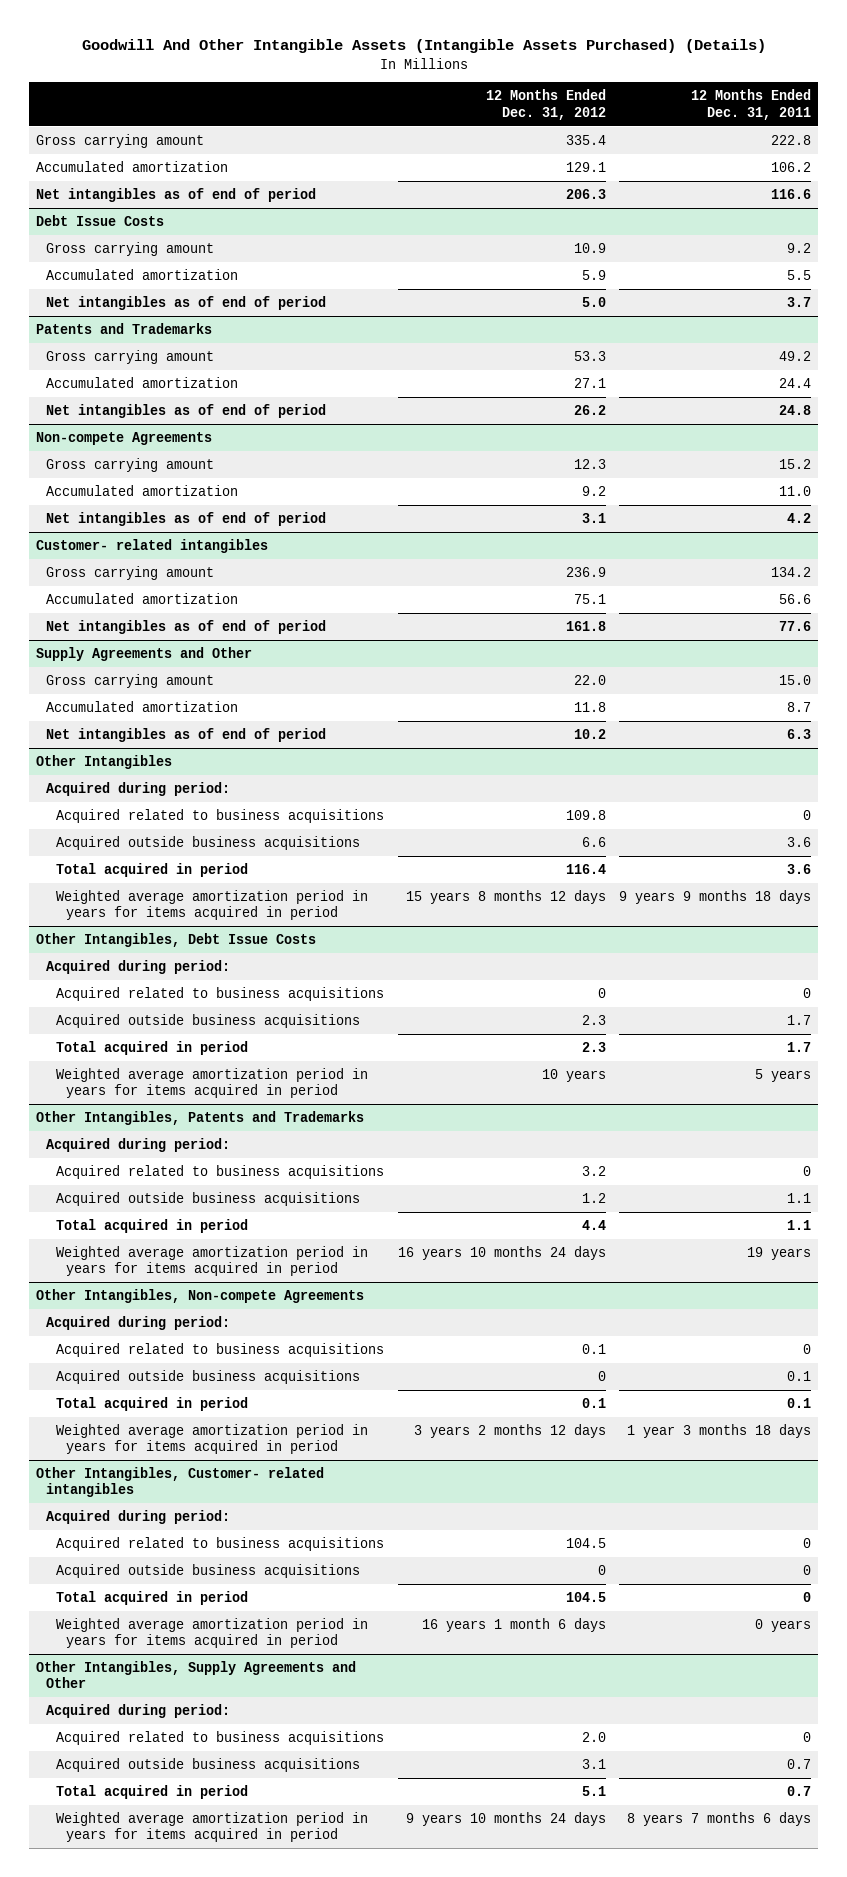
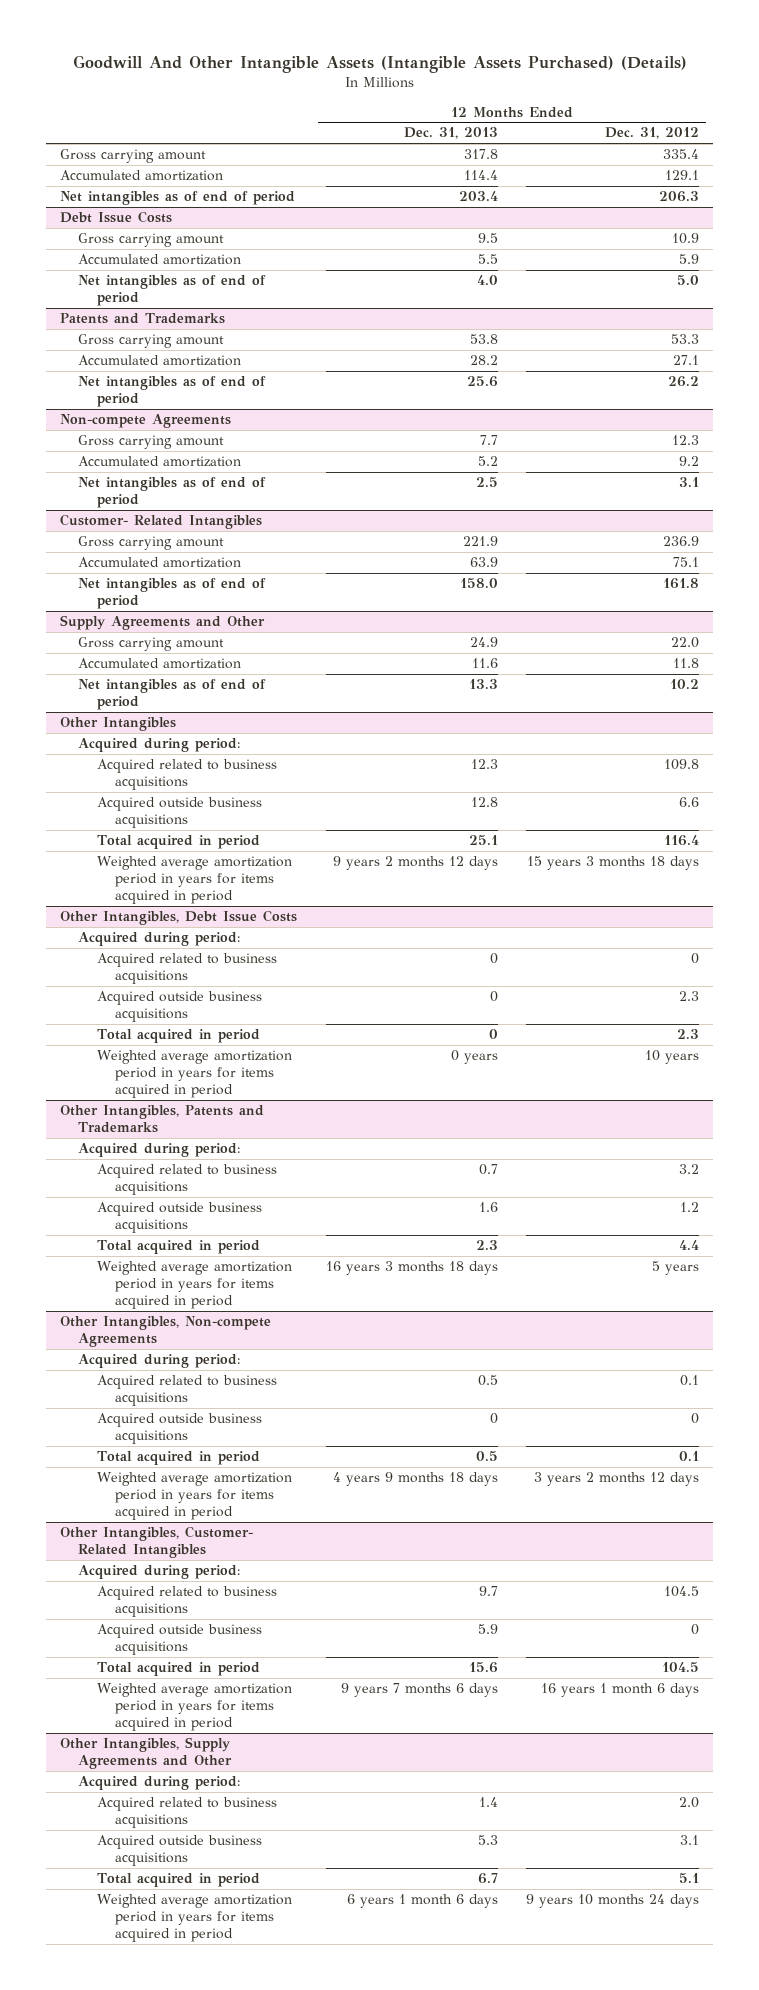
[691,89,812,120] 12 Months Ended Dec. 31, 2011 -> none
none -> [403,127,498,140] Dec. 31, 2013
[36,538,269,553] Customer- related intangibles -> [60,514,263,530] Customer- Related Intangibles
[405,889,606,904] 15 years 8 months 12 days -> [526,856,699,871] 15 years 3 months 18 days
[397,1245,606,1260] 16 years 10 months 24 days -> [651,1261,699,1276] 5 years
[36,1466,325,1498] Other Intangibles, Customer- related intangibles -> [60,1526,254,1559] Other Intangibles, Customer- Related Intangibles

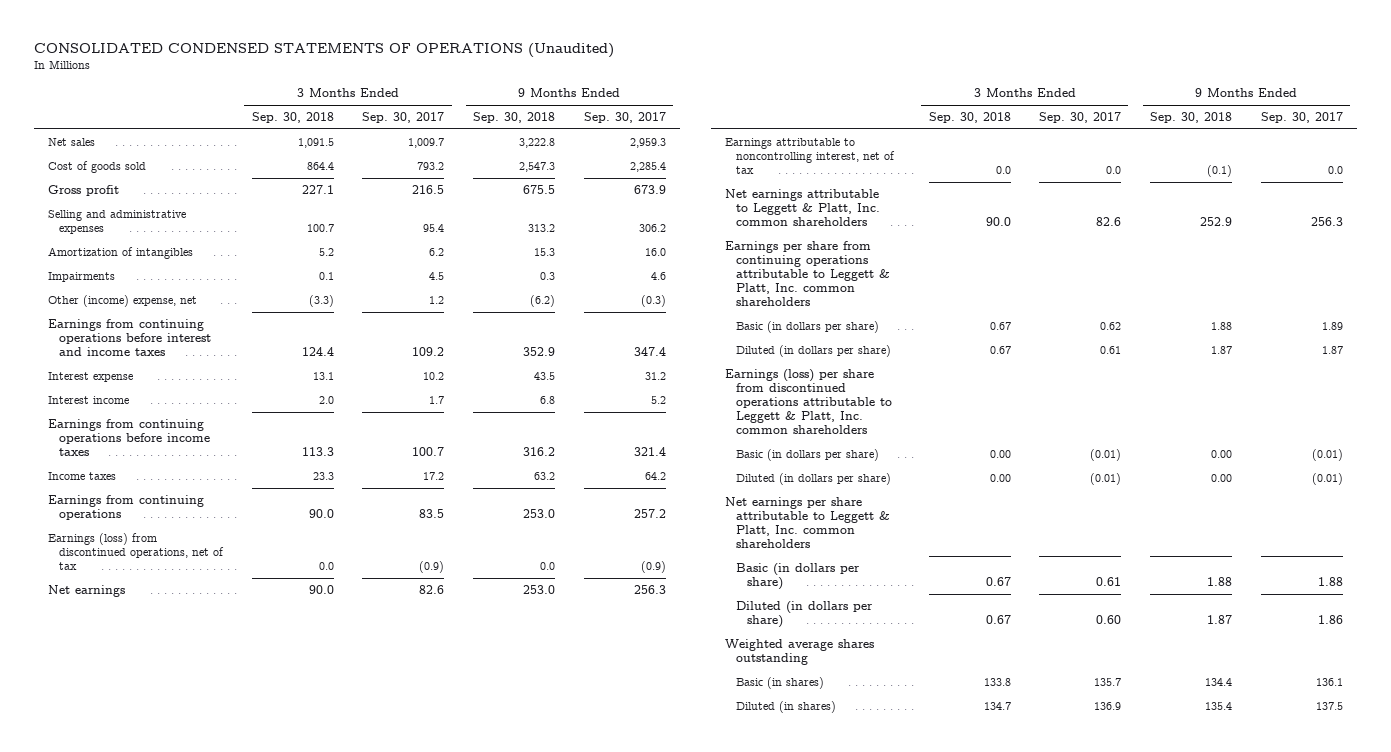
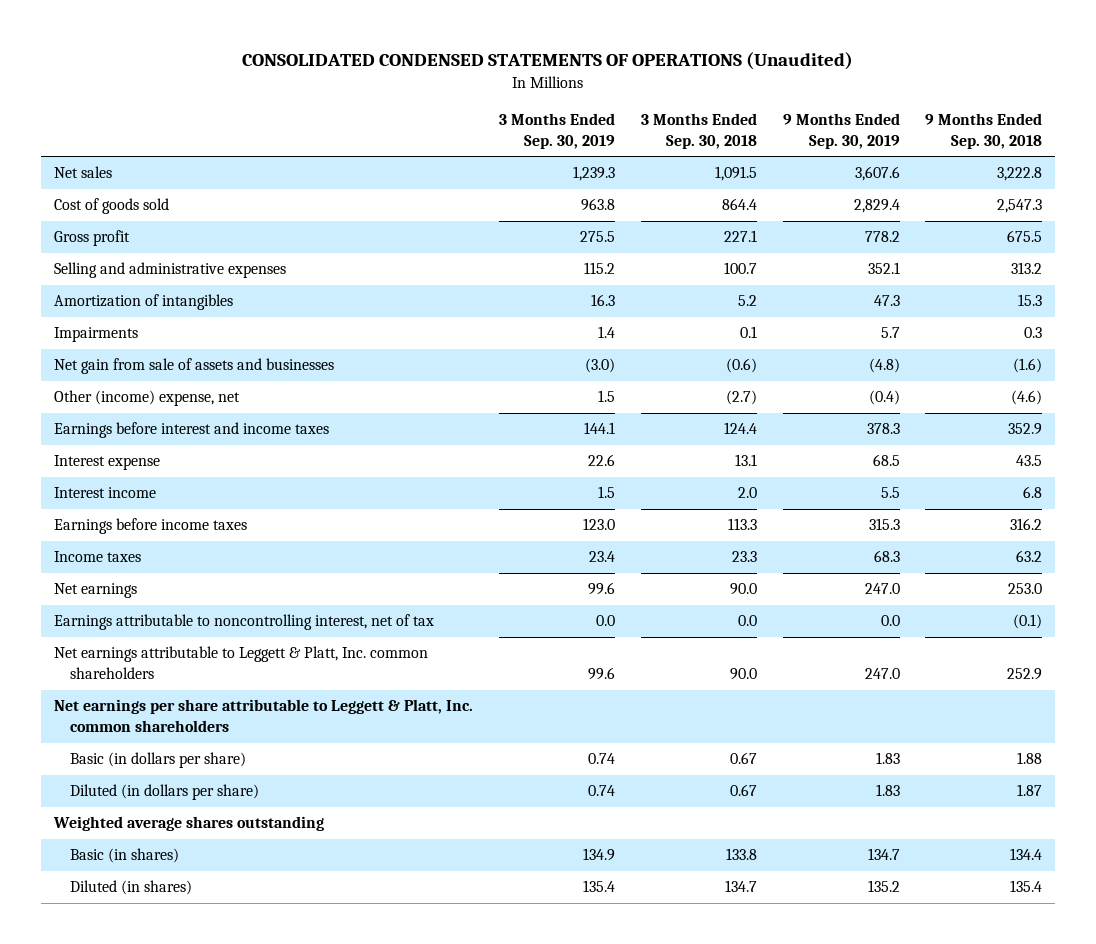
[362,111,445,123] Sep. 30, 2017 -> none
[583,111,666,123] Sep. 30, 2017 -> none
none -> [498,113,615,149] 3 Months Ended Sep. 30, 2019
none -> [782,113,900,149] 9 Months Ended Sep. 30, 2019
none -> [53,358,334,375] Net gain from sale of assets and businesses
[308,294,334,307] (3.3) -> [725,390,757,406] (2.7)
[530,294,556,307] (6.2) -> [1011,390,1043,406] (4.6)
[48,318,211,357] Earnings from continuing operations before interest and income taxes -> [53,422,329,439] Earnings before interest and income taxes
[48,418,210,457] Earnings from continuing operations before income taxes -> [53,518,247,535] Earnings before income taxes
[48,494,205,521] Earnings from continuing operations -> none
[48,532,224,571] Earnings (loss) from discontinued operations, net of tax -> none
[725,240,890,307] Earnings per share from continuing operations attributable to Leggett & Platt, Inc. common shareholders -> none
[735,320,879,333] Basic (in dollars per share) -> none
[735,344,891,357] Diluted (in dollars per share) -> none
[725,368,892,435] Earnings (loss) per share from discontinued operations attributable to Leggett & Platt, Inc. common shareholders -> none
[735,448,879,461] Basic (in dollars per share) -> none
[735,472,891,485] Diluted (in dollars per share) -> none

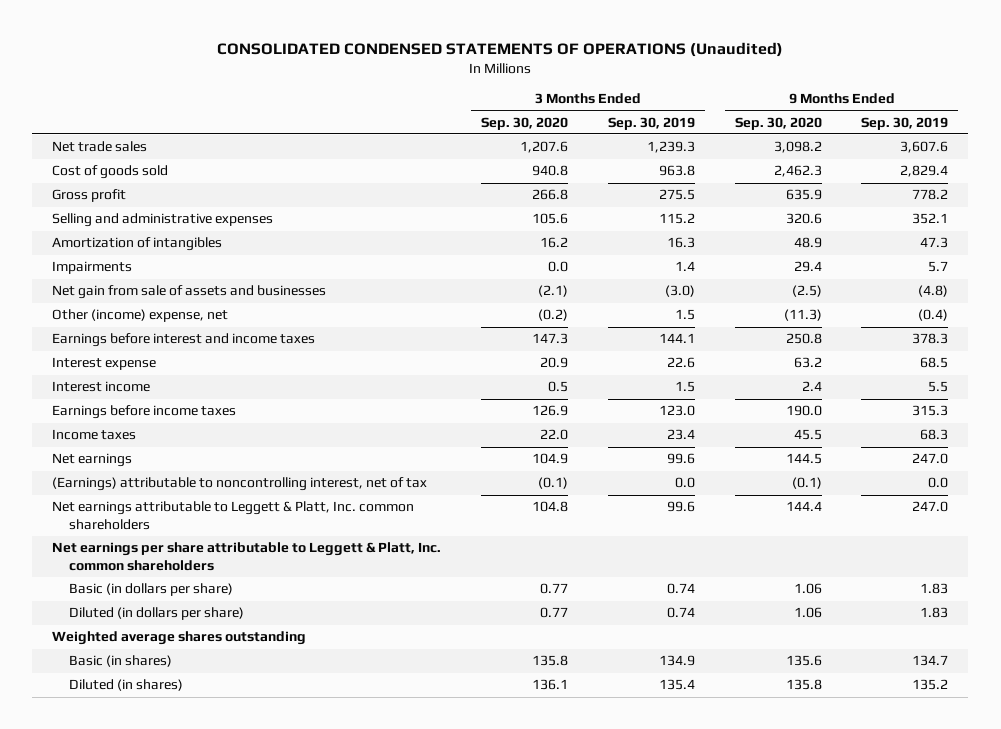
[640,113,757,149] 3 Months Ended Sep. 30, 2018 -> none
[925,113,1043,149] 9 Months Ended Sep. 30, 2018 -> none
none -> [480,116,568,130] Sep. 30, 2020
none -> [734,116,822,130] Sep. 30, 2020
[53,166,112,179] Net sales -> [52,141,148,153] Net trade sales
[53,614,434,631] Earnings attributable to noncontrolling interest, net of tax -> [52,477,428,492] (Earnings) attributable to noncontrolling interest, net of tax

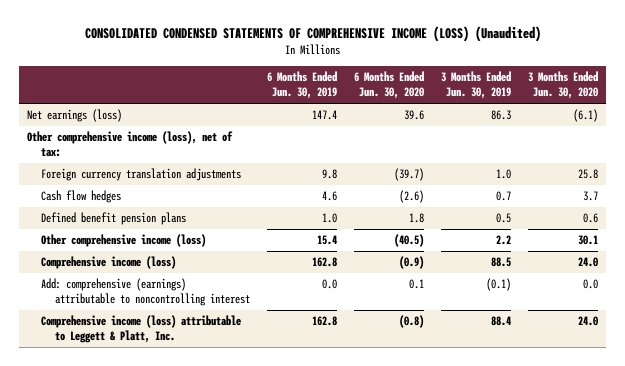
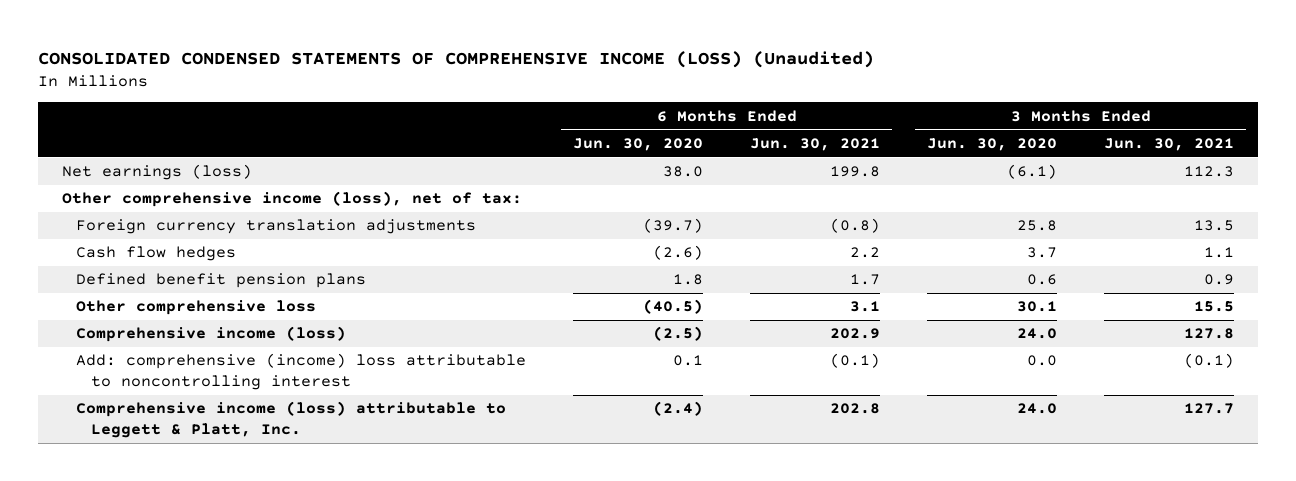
[267,71,338,100] 6 Months Ended Jun. 30, 2019 -> none
[440,71,511,100] 3 Months Ended Jun. 30, 2019 -> none
none -> [750,137,881,151] Jun. 30, 2021
none -> [1104,137,1235,151] Jun. 30, 2021
[403,110,424,121] 39.6 -> [663,166,704,178] 38.0
[41,234,207,248] Other comprehensive income (loss) -> [76,300,317,316] Other comprehensive loss
[398,256,424,270] (0.9) -> [653,326,704,342] (2.5)
[41,278,251,307] Add: comprehensive (earnings) attributable to noncontrolling interest -> [76,353,527,391] Add: comprehensive (income) loss attributable to noncontrolling interest
[398,315,424,329] (0.8) -> [653,401,704,417] (2.4)

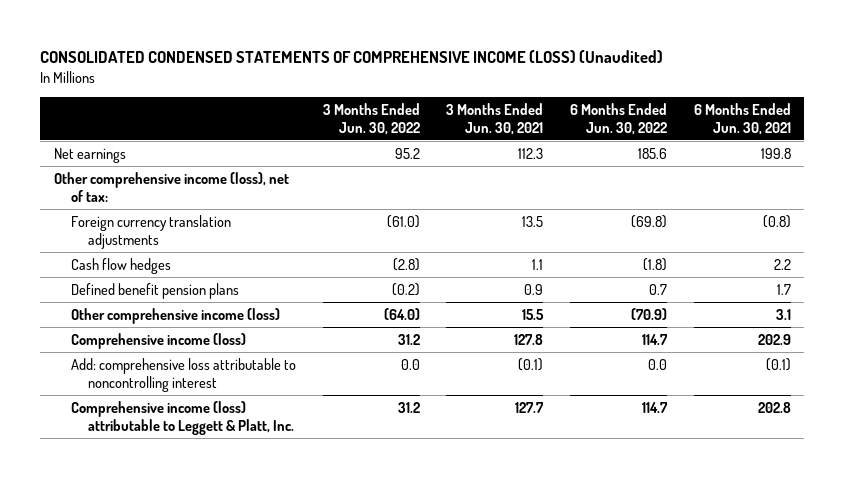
[573,137,704,151] Jun. 30, 2020 -> none
[927,137,1058,151] Jun. 30, 2020 -> none
none -> [322,102,420,135] 3 Months Ended Jun. 30, 2022
none -> [570,102,668,135] 6 Months Ended Jun. 30, 2022
[61,164,252,181] Net earnings (loss) -> [53,147,126,163] Net earnings
[76,300,317,316] Other comprehensive loss -> [71,307,281,324] Other comprehensive income (loss)
[76,353,527,391] Add: comprehensive (income) loss attributable to noncontrolling interest -> [71,357,297,392] Add: comprehensive loss attributable to noncontrolling interest

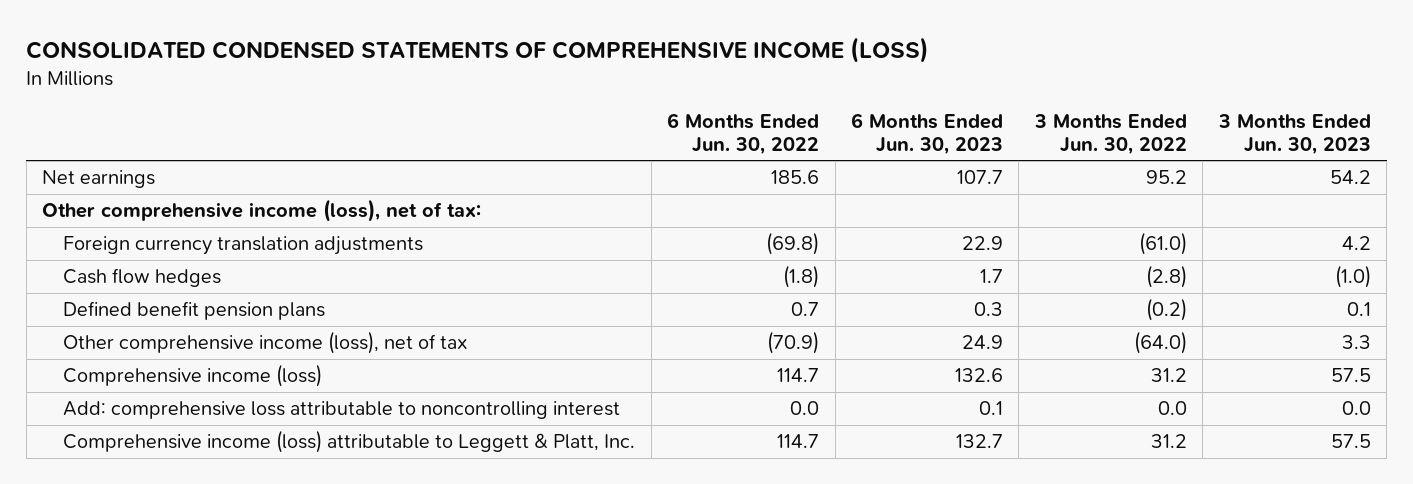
[40,49,664,63] CONSOLIDATED CONDENSED STATEMENTS OF COMPREHENSIVE INCOME (LOSS) (Unaudited) -> [26,36,930,63] CONSOLIDATED CONDENSED STATEMENTS OF COMPREHENSIVE INCOME (LOSS)
[446,102,544,135] 3 Months Ended Jun. 30, 2021 -> none
[693,102,791,135] 6 Months Ended Jun. 30, 2021 -> none
none -> [851,112,1004,156] 6 Months Ended Jun. 30, 2023
none -> [1217,113,1371,156] 3 Months Ended Jun. 30, 2023
[71,307,281,324] Other comprehensive income (loss) -> [63,331,469,355] Other comprehensive income (loss), net of tax

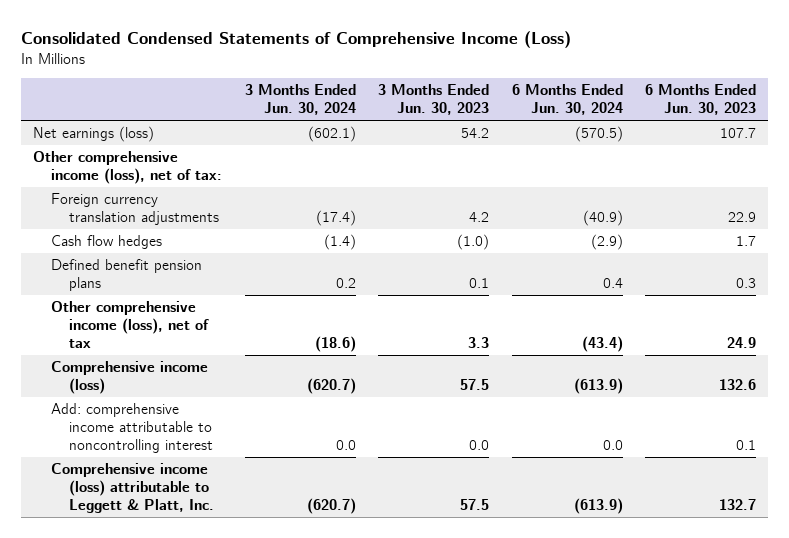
[26,36,930,63] CONSOLIDATED CONDENSED STATEMENTS OF COMPREHENSIVE INCOME (LOSS) -> [21,31,572,49] Consolidated Condensed Statements of Comprehensive Income (Loss)
[667,112,820,156] 6 Months Ended Jun. 30, 2022 -> none
[1033,113,1187,156] 3 Months Ended Jun. 30, 2022 -> none
none -> [244,84,356,116] 3 Months Ended Jun. 30, 2024
none -> [511,84,623,116] 6 Months Ended Jun. 30, 2024
[42,170,156,189] Net earnings -> [32,126,154,143] Net earnings (loss)
[63,401,621,420] Add: comprehensive loss attributable to noncontrolling interest -> [51,403,214,453] Add: comprehensive income attributable to noncontrolling interest

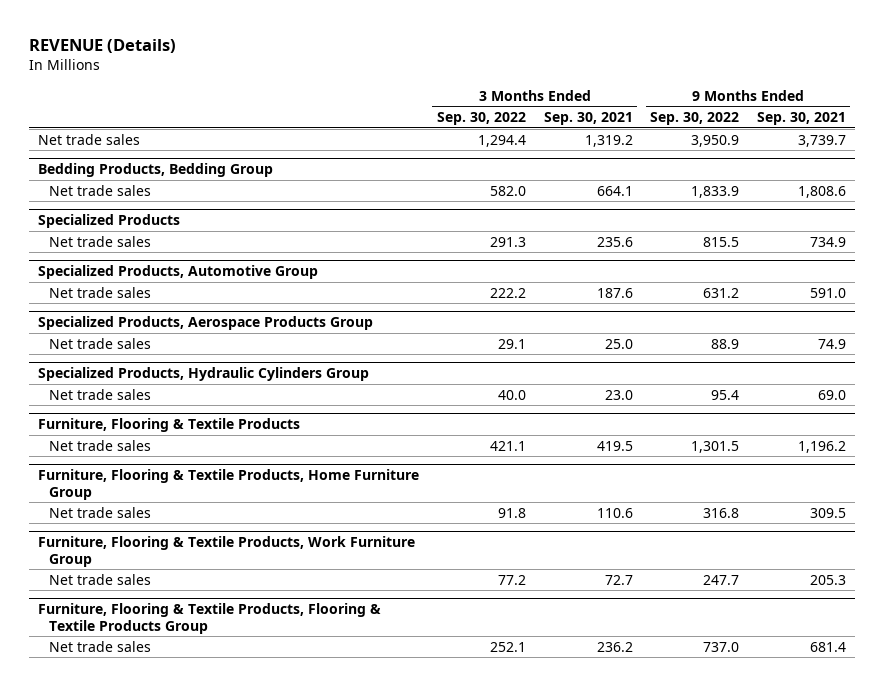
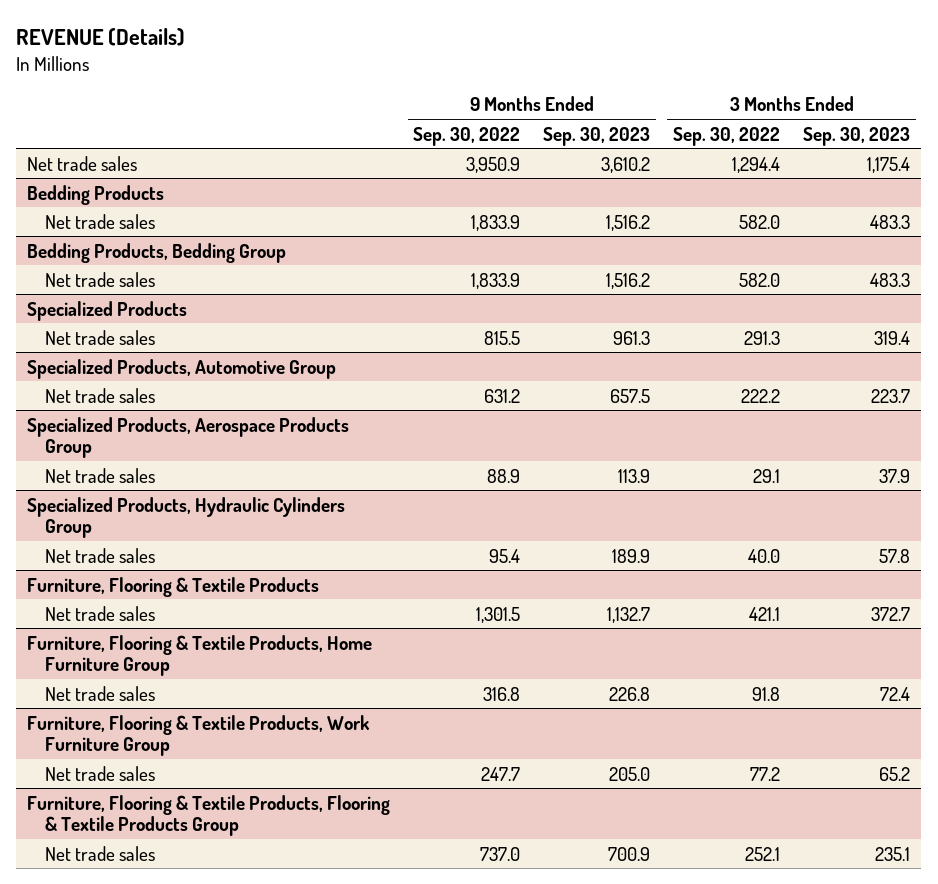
[543,111,633,125] Sep. 30, 2021 -> none
[757,111,847,125] Sep. 30, 2021 -> none
none -> [543,126,651,146] Sep. 30, 2023
none -> [803,126,911,146] Sep. 30, 2023
none -> [27,184,165,205] Bedding Products
none -> [45,213,156,229] Net trade sales

